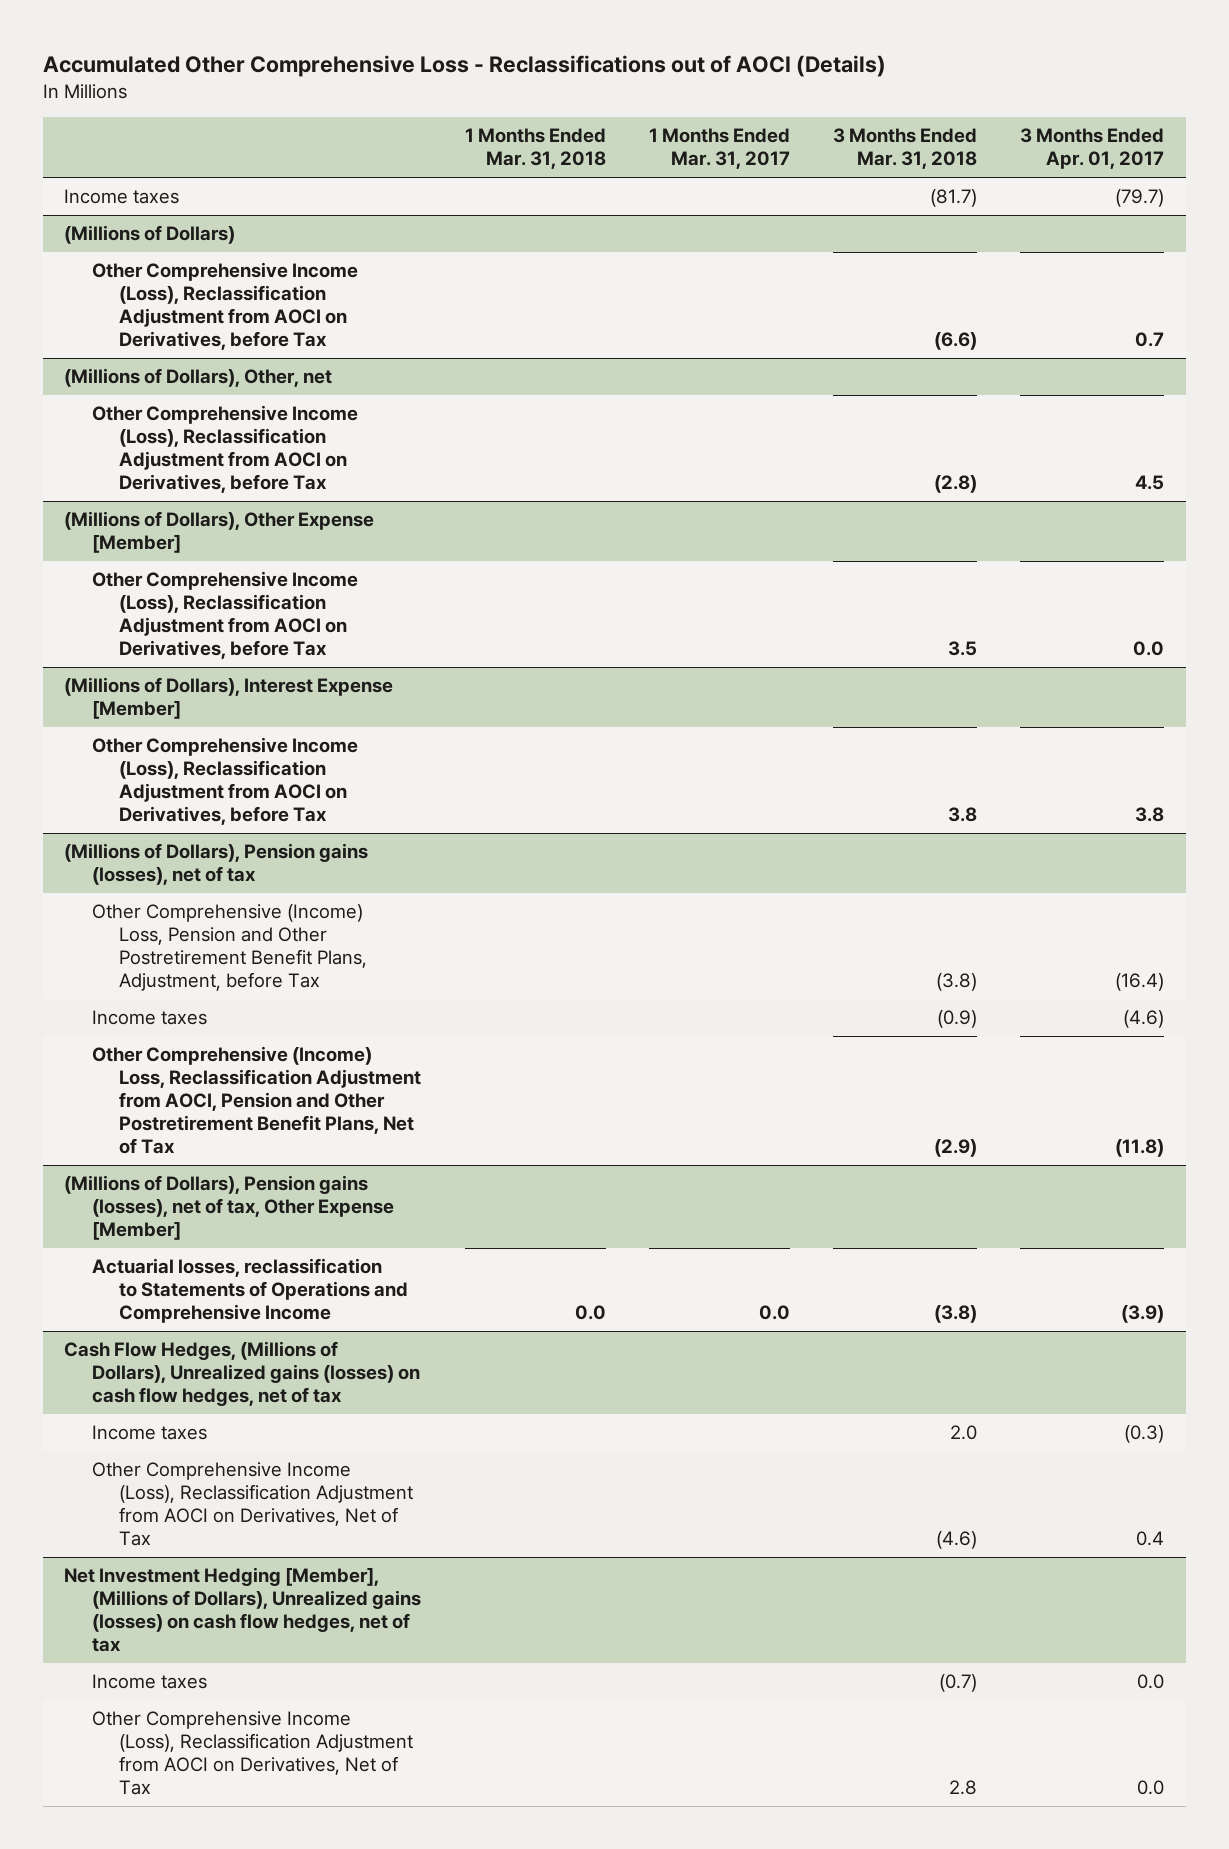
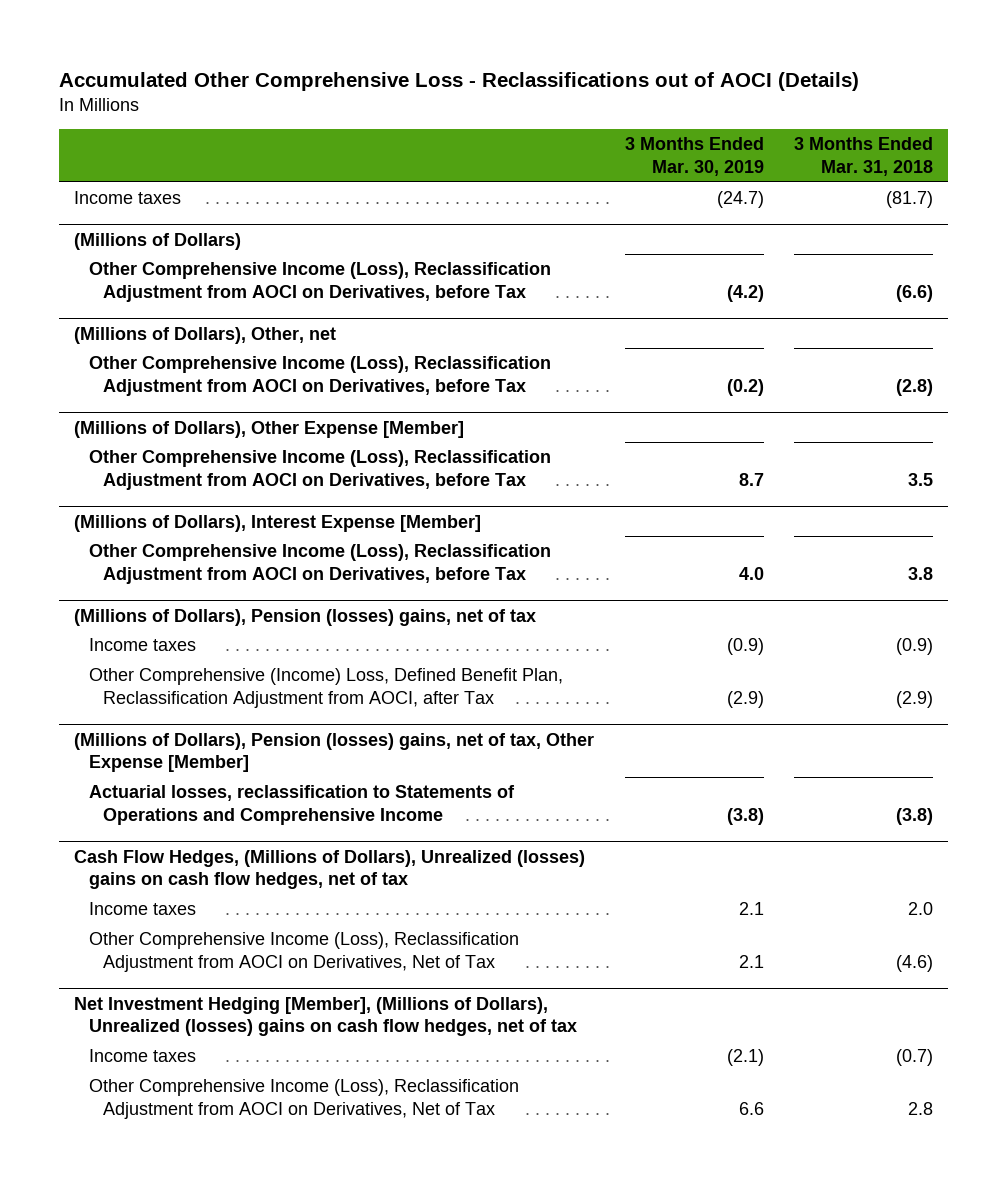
[464,128,606,170] 1 Months Ended Mar. 31, 2018 -> none
[648,128,790,170] 1 Months Ended Mar. 31, 2017 -> none
[1020,128,1165,170] 3 Months Ended Apr. 01, 2017 -> none
none -> [624,137,764,177] 3 Months Ended Mar. 30, 2019
[91,904,368,992] Other Comprehensive (Income) Loss, Pension and Other Postretirement Benefit Plans, Adjustment, before Tax -> none
[64,843,369,886] (Millions of Dollars), Pension gains (losses), net of tax -> [74,608,537,626] (Millions of Dollars), Pension (losses) gains, net of tax
[91,1046,422,1155] Other Comprehensive (Income) Loss, Reclassification Adjustment from AOCI, Pension and Other Postretirement Benefit Plans, Net of Tax -> [88,668,563,708] Other Comprehensive (Income) Loss, Defined Benefit Plan, Reclassification Adjustment from AOCI, after Tax
[64,1175,394,1241] (Millions of Dollars), Pension gains (losses), net of tax, Other Expense [Member] -> [74,732,595,773] (Millions of Dollars), Pension (losses) gains, net of tax, Other Expense [Member]
[64,1341,420,1407] Cash Flow Hedges, (Millions of Dollars), Unrealized gains (losses) on cash flow hedges, net of tax -> [74,849,586,890] Cash Flow Hedges, (Millions of Dollars), Unrealized (losses) gains on cash flow hedges, net of tax
[64,1567,421,1653] Net Investment Hedging [Member], (Millions of Dollars), Unrealized gains (losses) on cash flow hedges, net of tax -> [74,996,577,1037] Net Investment Hedging [Member], (Millions of Dollars), Unrealized (losses) gains on cash flow hedges, net of tax

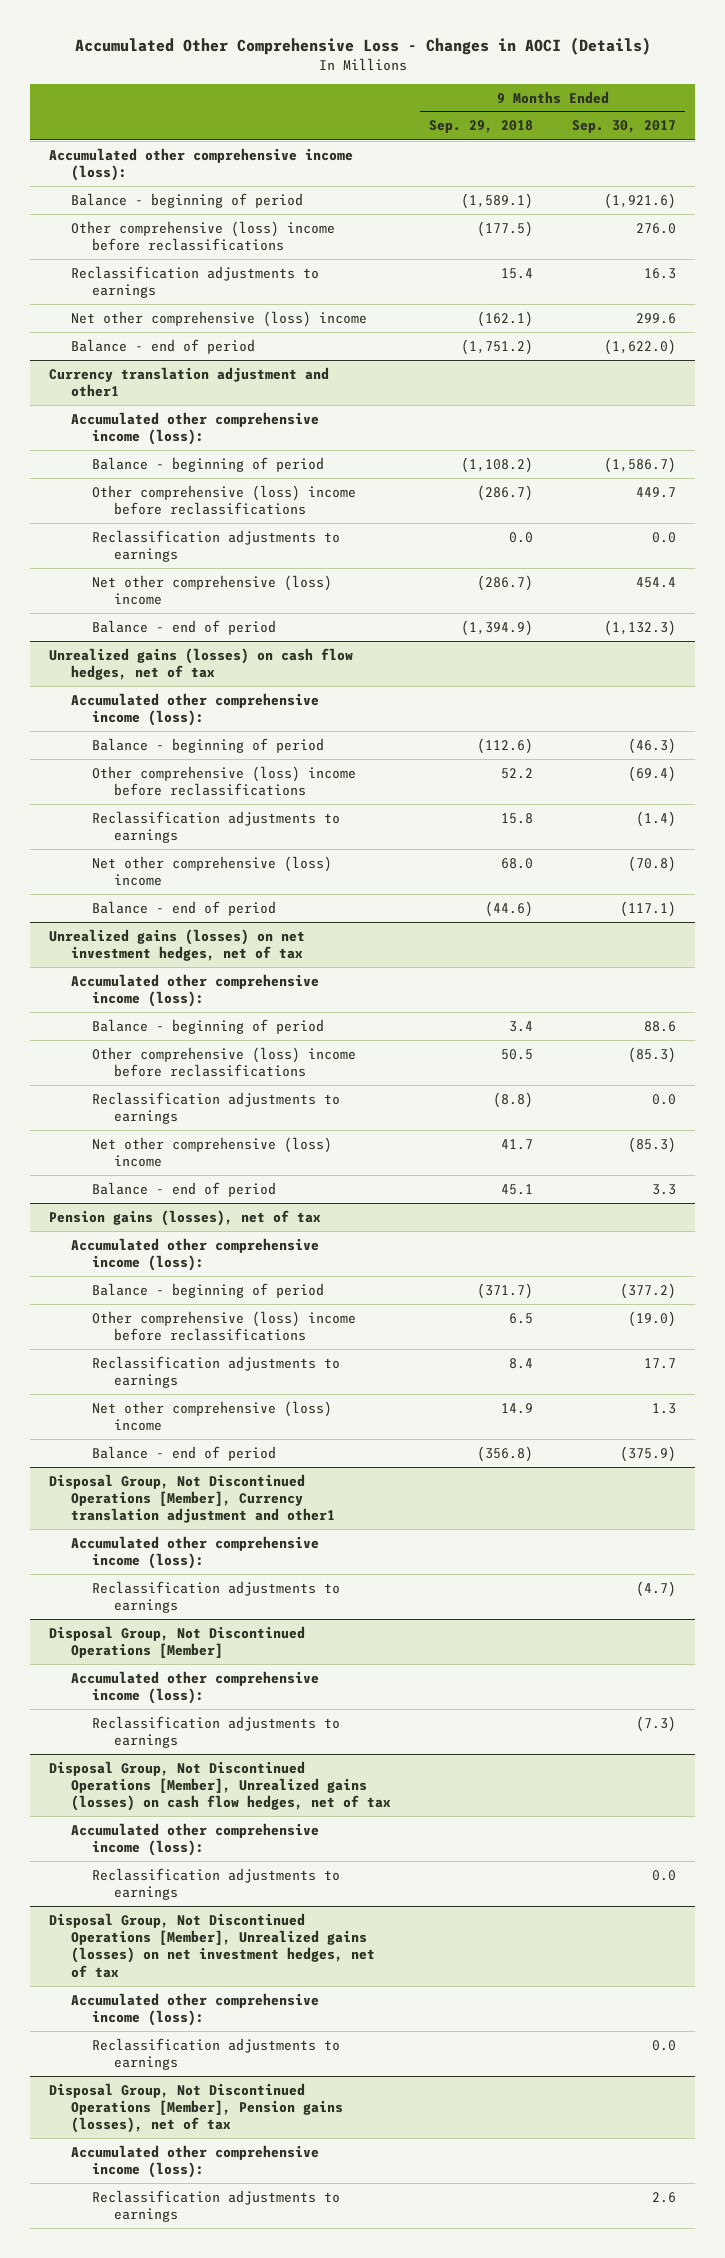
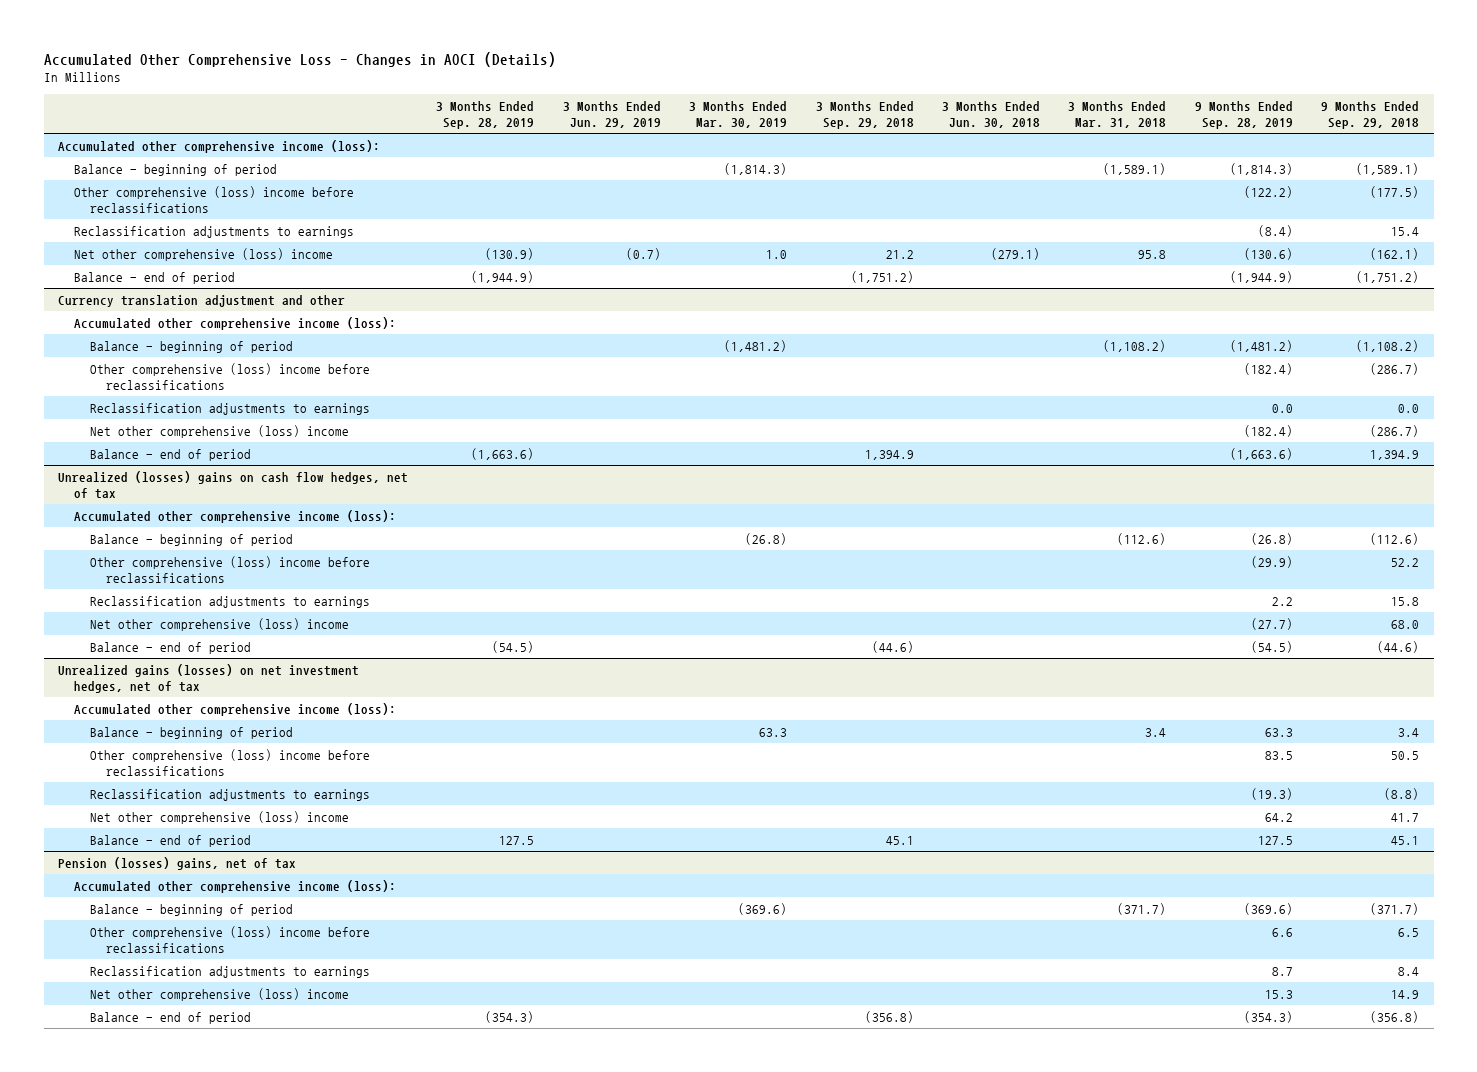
[571,120,676,134] Sep. 30, 2017 -> none
none -> [436,101,535,129] 3 Months Ended Sep. 28, 2019
none -> [562,101,661,128] 3 Months Ended Jun. 29, 2019
none -> [689,101,788,128] 3 Months Ended Mar. 30, 2019
none -> [815,101,914,129] 3 Months Ended Sep. 29, 2018
none -> [941,101,1040,128] 3 Months Ended Jun. 30, 2018
none -> [1068,101,1167,128] 3 Months Ended Mar. 31, 2018
none -> [1194,101,1293,129] 9 Months Ended Sep. 28, 2019
[49,366,330,398] Currency translation adjustment and other1 -> [57,294,345,307] Currency translation adjustment and other
[461,619,534,636] (1,394.9) -> [1370,449,1420,460] 1,394.9
[49,647,354,681] Unrealized gains (losses) on cash flow hedges, net of tax -> [57,470,408,499] Unrealized (losses) gains on cash flow hedges, net of tax
[49,1209,322,1226] Pension gains (losses), net of tax -> [57,856,296,870] Pension (losses) gains, net of tax
[49,1473,335,1524] Disposal Group, Not Discontinued Operations [Member], Currency translation adjustment and other1 -> none
[70,1535,319,1570] Accumulated other comprehensive income (loss): -> none
[92,1580,341,1614] Reclassification adjustments to earnings -> none
[49,1625,306,1659] Disposal Group, Not Discontinued Operations [Member] -> none
[70,1670,319,1705] Accumulated other comprehensive income (loss): -> none
[92,1715,341,1749] Reclassification adjustments to earnings -> none
[49,1760,391,1812] Disposal Group, Not Discontinued Operations [Member], Unrealized gains (losses) on cash flow hedges, net of tax -> none
[70,1822,319,1857] Accumulated other comprehensive income (loss): -> none
[92,1867,341,1901] Reclassification adjustments to earnings -> none
[49,1912,375,1978] Disposal Group, Not Discontinued Operations [Member], Unrealized gains (losses) on net investment hedges, net of tax -> none
[70,1992,319,2027] Accumulated other comprehensive income (loss): -> none
[92,2037,341,2071] Reclassification adjustments to earnings -> none
[49,2082,343,2134] Disposal Group, Not Discontinued Operations [Member], Pension gains (losses), net of tax -> none
[70,2144,319,2179] Accumulated other comprehensive income (loss): -> none
[92,2189,341,2223] Reclassification adjustments to earnings -> none

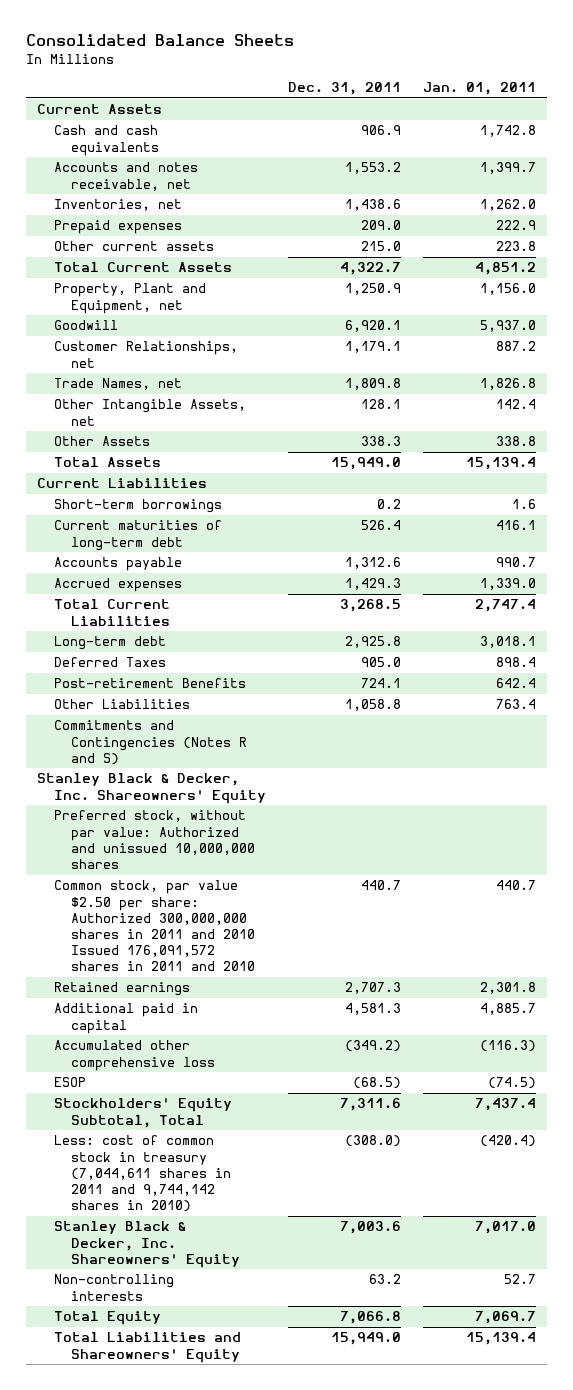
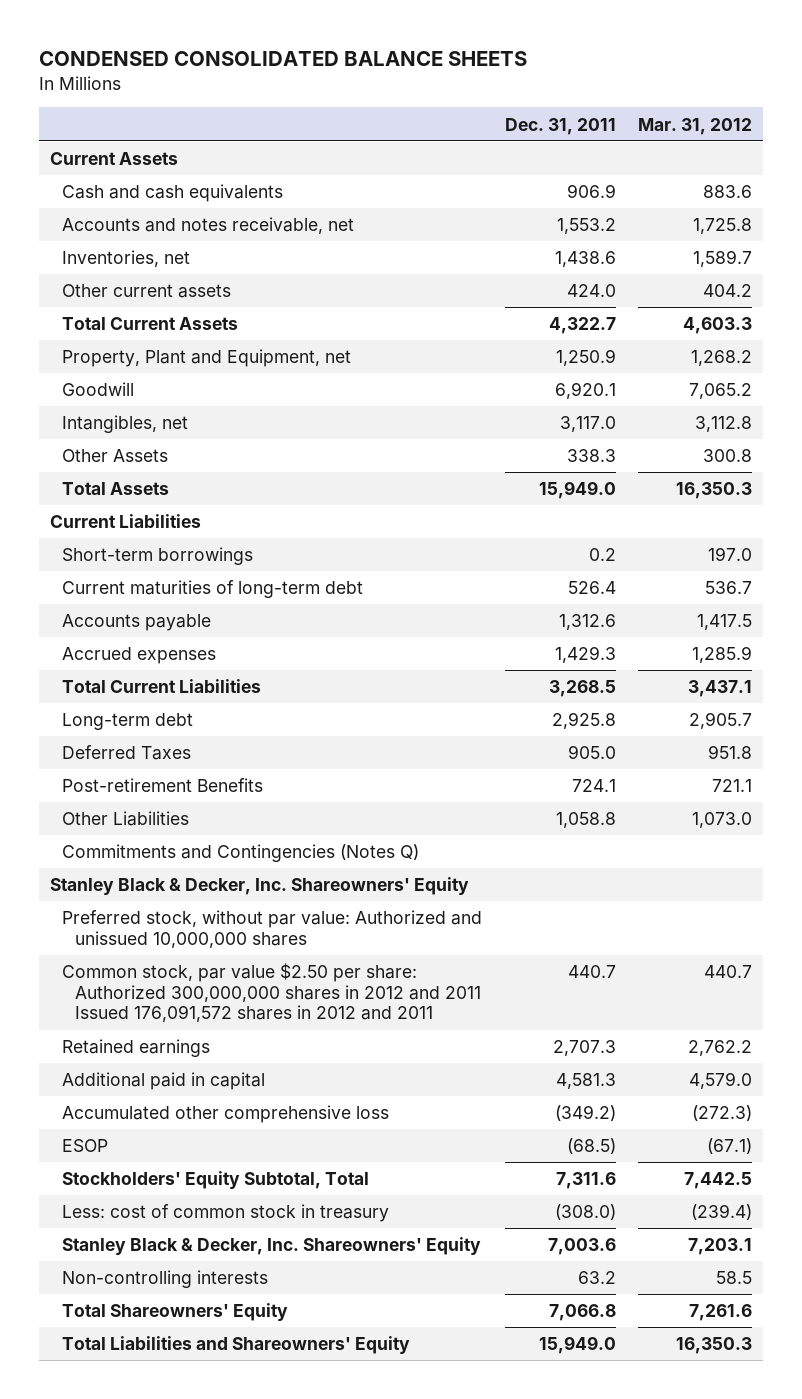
[26,34,295,47] Consolidated Balance Sheets -> [38,51,527,67] CONDENSED CONSOLIDATED BALANCE SHEETS
[422,82,536,96] Jan. 01, 2011 -> none
none -> [638,117,753,135] Mar. 31, 2012
[54,220,183,235] Prepaid expenses -> none
[360,241,401,252] 215.0 -> [566,284,616,298] 424.0
[54,341,239,368] Customer Relationships, net -> none
[54,378,183,391] Trade Names, net -> none
[54,399,247,426] Other Intangible Assets, net -> none
none -> [62,415,189,434] Intangibles, net
[54,720,248,765] Commitments and Contingencies (Notes R and S) -> [62,844,420,863] Commitments and Contingencies (Notes Q)
[54,880,256,972] Common stock, par value $2.50 per share: Authorized 300,000,000 shares in 2011 and 2010 Issued 176,091,572 shares in 2011 and 2010 -> [62,963,481,1023] Common stock, par value $2.50 per share: Authorized 300,000,000 shares in 2012 and 2011 Issued 176,091,572 shares in 2012 and 2011
[54,1135,232,1213] Less: cost of common stock in treasury (7,044,611 shares in 2011 and 9,744,142 shares in 2010) -> [62,1204,390,1223] Less: cost of common stock in treasury
[54,1311,162,1326] Total Equity -> [62,1303,289,1322] Total Shareowners' Equity

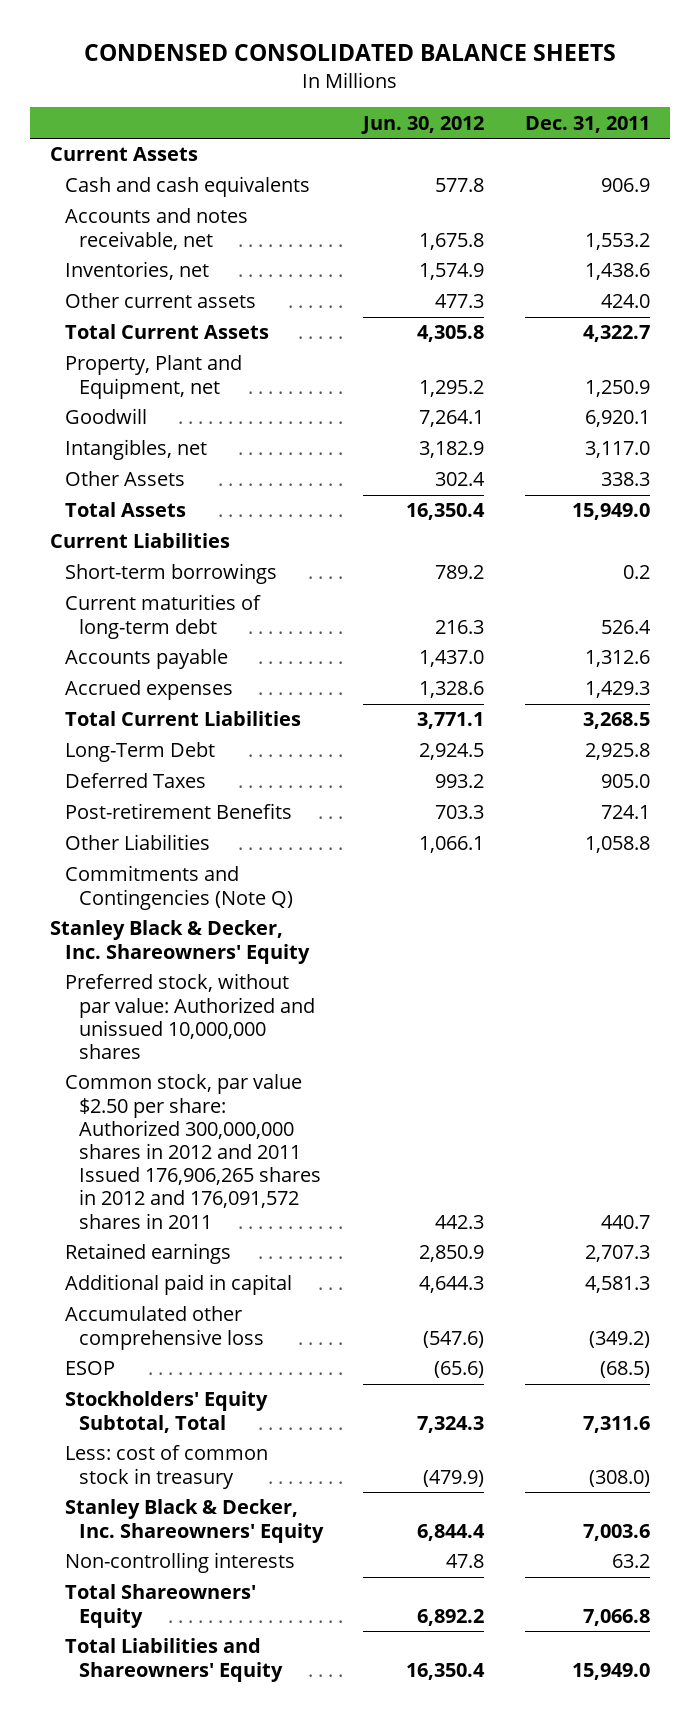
[638,117,753,135] Mar. 31, 2012 -> none
none -> [361,115,485,134] Jun. 30, 2012
[62,713,194,731] Long-term debt -> [64,742,215,763] Long-Term Debt
[62,844,420,863] Commitments and Contingencies (Notes Q) -> [64,865,294,910] Commitments and Contingencies (Note Q)
[62,963,481,1023] Common stock, par value $2.50 per share: Authorized 300,000,000 shares in 2012 and 2011 Issued 176,091,572 shares in 2012 and 2011 -> [64,1074,322,1229] Common stock, par value $2.50 per share: Authorized 300,000,000 shares in 2012 and 2011 Issued 176,906,265 shares in 2012 and 176,091,572 shares in 2011

